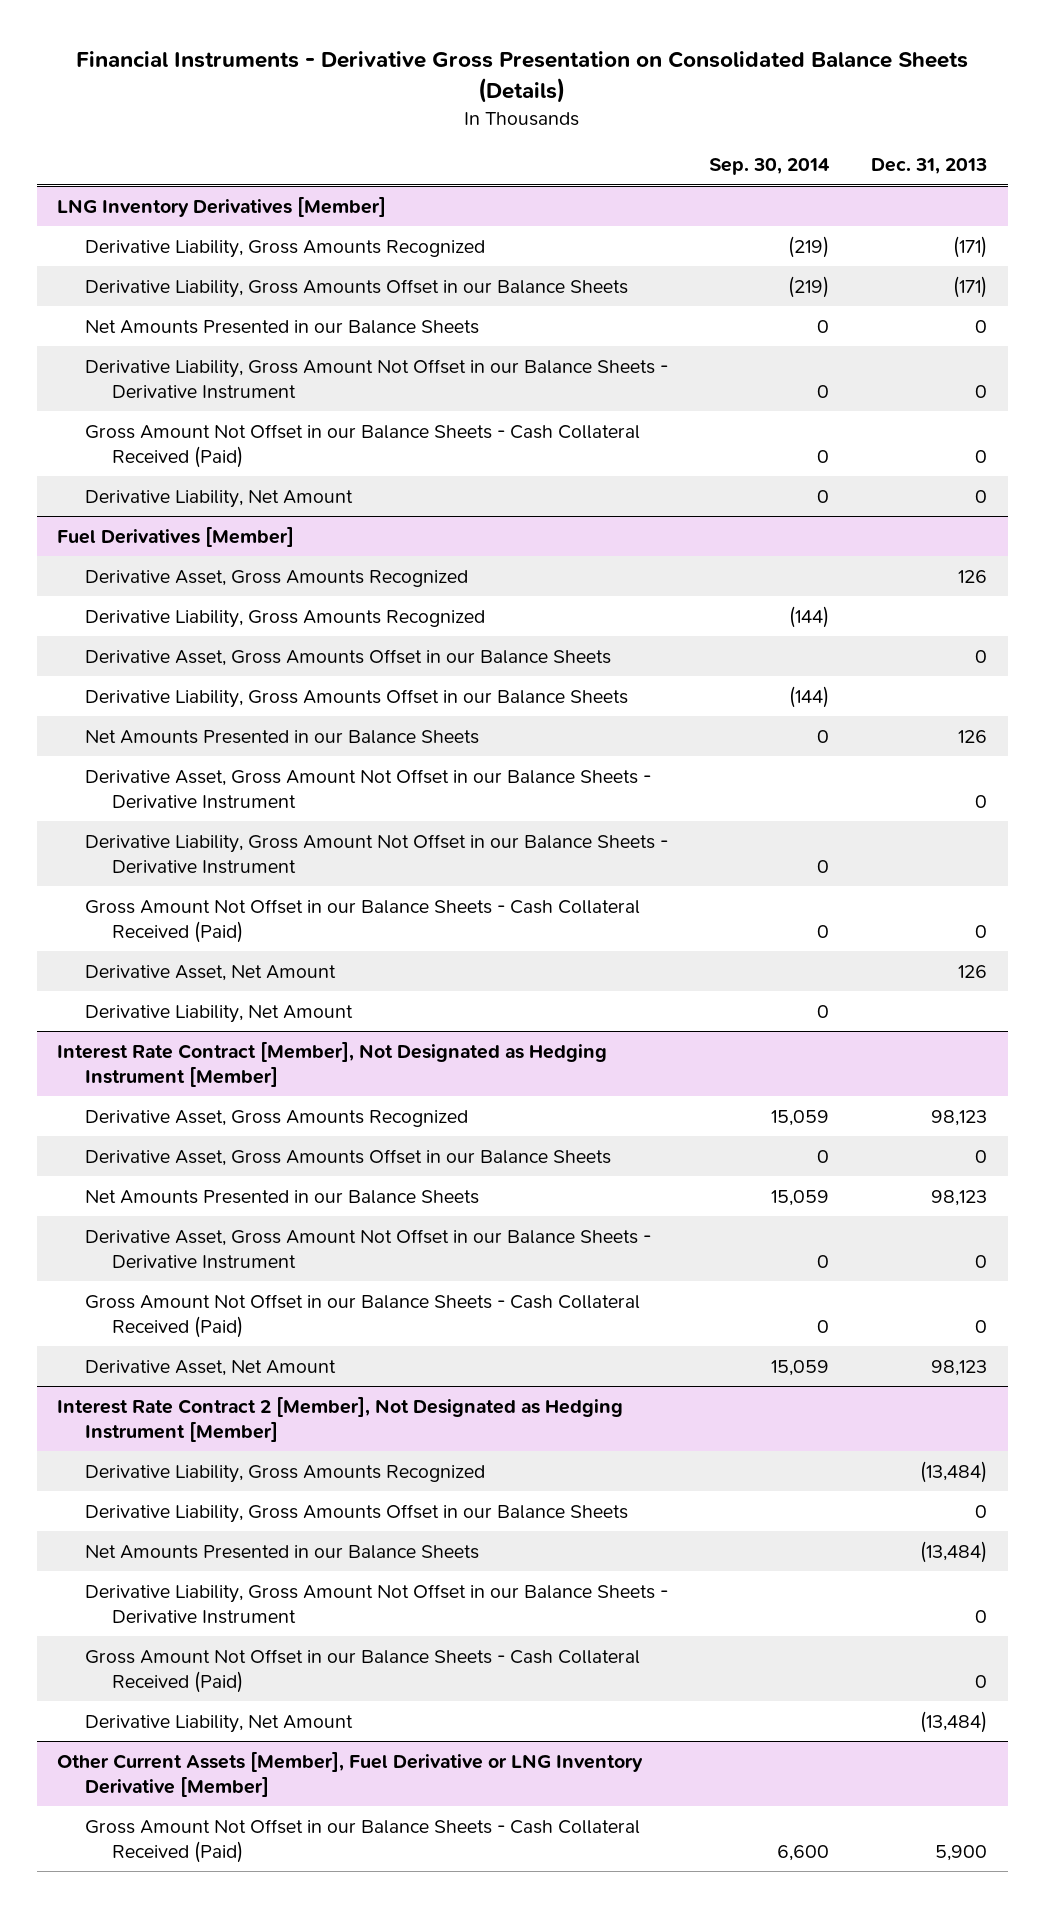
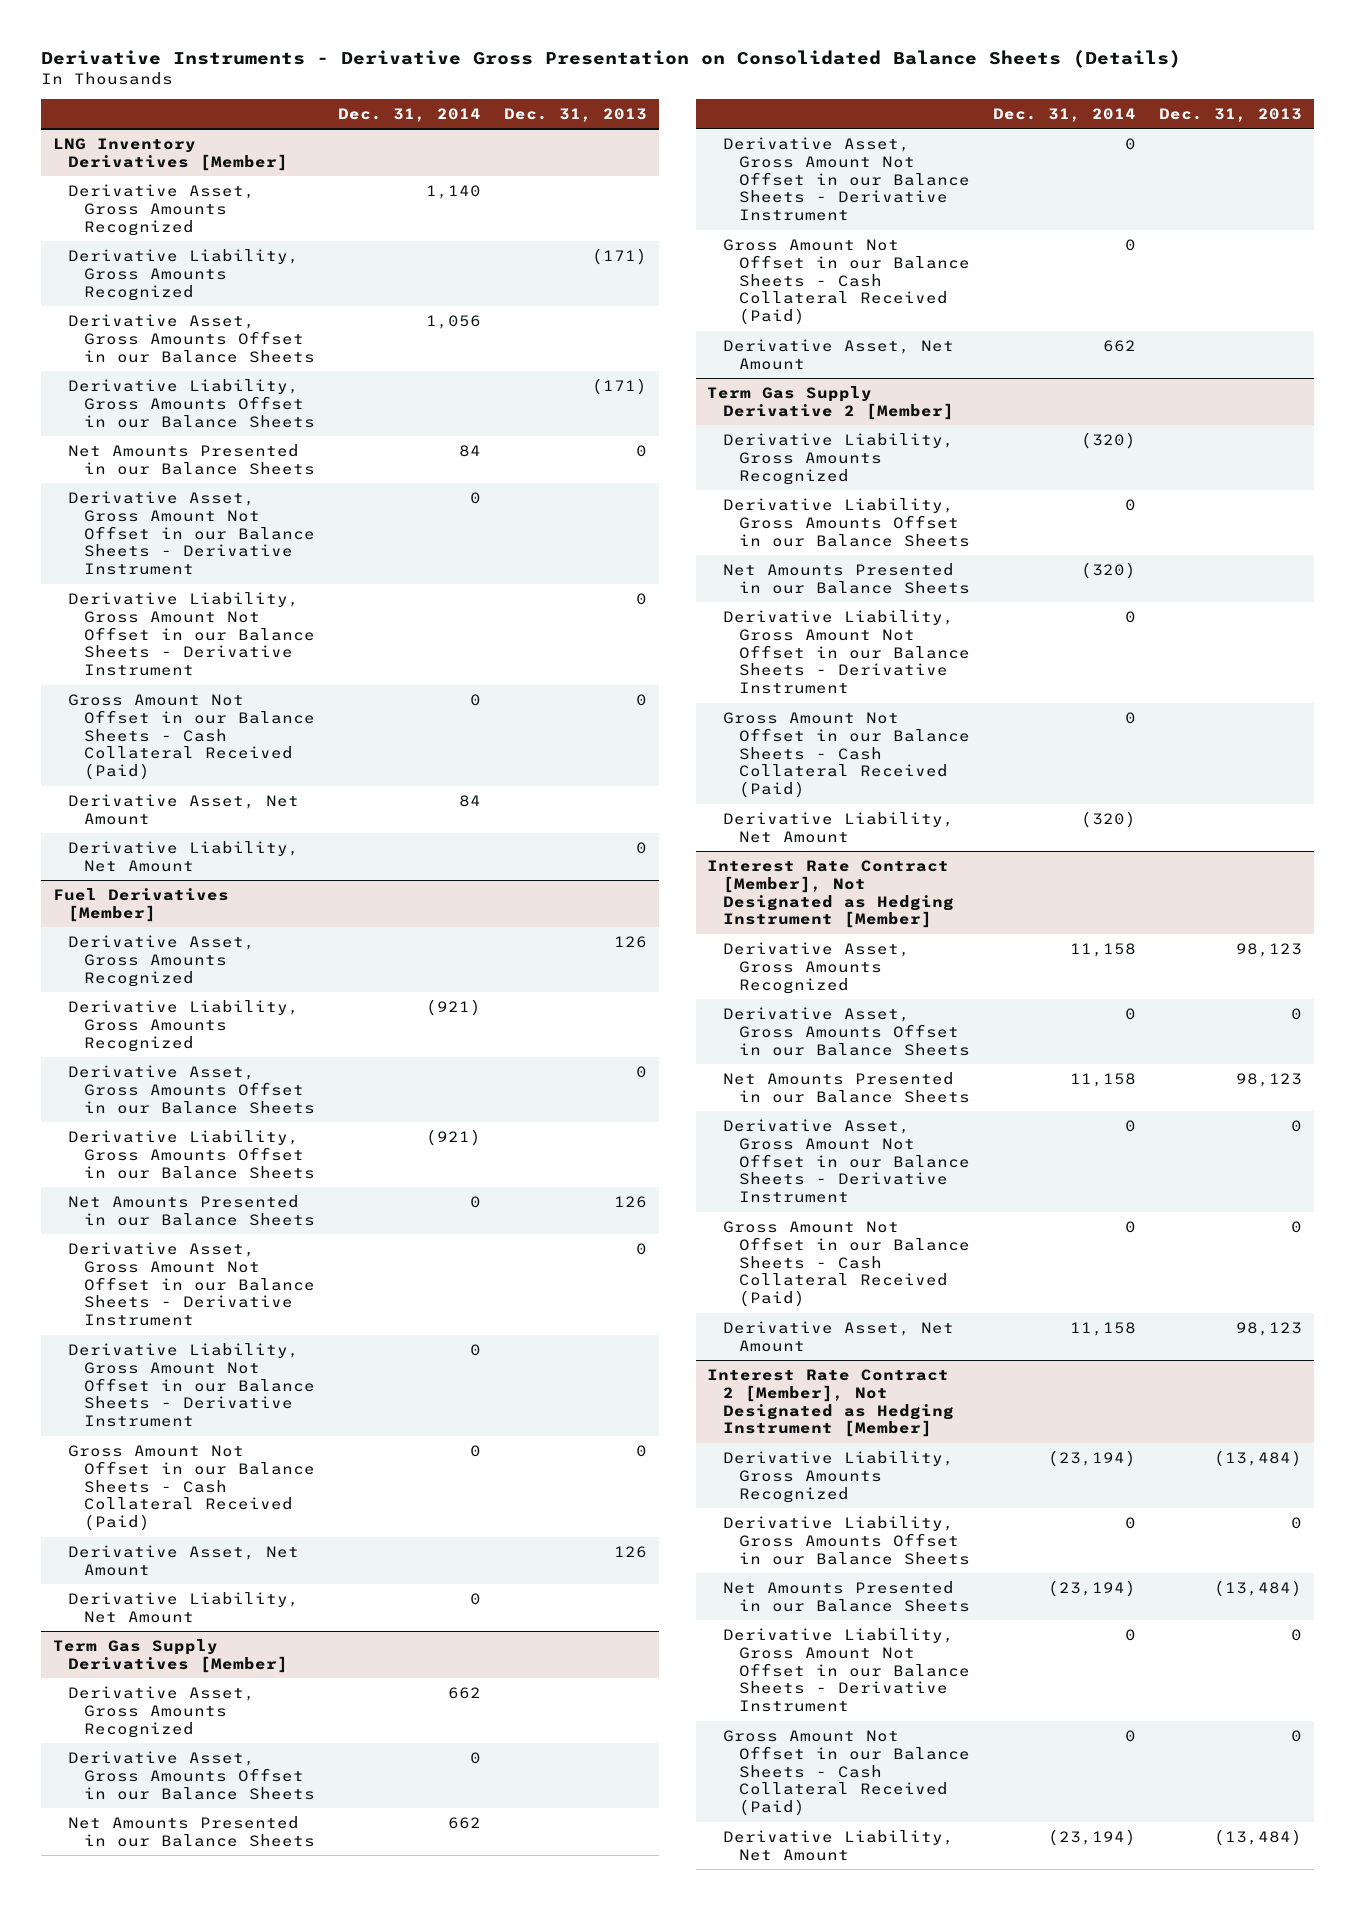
[76,51,969,104] Financial Instruments - Derivative Gross Presentation on Consolidated Balance Sheets (Details) -> [41,50,1182,69] Derivative Instruments - Derivative Gross Presentation on Consolidated Balance Sheets (Details)
[709,158,831,176] Sep. 30, 2014 -> none
none -> [338,108,482,123] Dec. 31, 2014
none -> [68,183,256,236] Derivative Asset, Gross Amounts Recognized
none -> [68,313,316,363] Derivative Asset, Gross Amounts Offset in our Balance Sheets
none -> [68,490,316,576] Derivative Asset, Gross Amount Not Offset in our Balance Sheets - Derivative Instrument
none -> [68,793,300,825] Derivative Asset, Net Amount
none -> [52,1638,289,1673] Term Gas Supply Derivatives [Member]
none -> [68,1685,256,1738] Derivative Asset, Gross Amounts Recognized
none -> [68,1750,316,1800] Derivative Asset, Gross Amounts Offset in our Balance Sheets
none -> [68,1815,316,1847] Net Amounts Presented in our Balance Sheets
none -> [723,136,971,222] Derivative Asset, Gross Amount Not Offset in our Balance Sheets - Derivative Instrument
none -> [723,238,971,326] Gross Amount Not Offset in our Balance Sheets - Cash Collateral Received (Paid)
none -> [723,338,955,370] Derivative Asset, Net Amount
none -> [707,385,955,420] Term Gas Supply Derivative 2 [Member]
none -> [723,432,955,485] Derivative Liability, Gross Amounts Recognized
none -> [723,497,971,547] Derivative Liability, Gross Amounts Offset in our Balance Sheets
none -> [723,562,971,594] Net Amounts Presented in our Balance Sheets
none -> [723,609,971,695] Derivative Liability, Gross Amount Not Offset in our Balance Sheets - Derivative Instrument
none -> [723,711,971,799] Gross Amount Not Offset in our Balance Sheets - Cash Collateral Received (Paid)
none -> [723,811,955,843] Derivative Liability, Net Amount
[57,1750,644,1797] Other Current Assets [Member], Fuel Derivative or LNG Inventory Derivative [Member] -> none
[84,1818,640,1863] Gross Amount Not Offset in our Balance Sheets - Cash Collateral Received (Paid) -> none

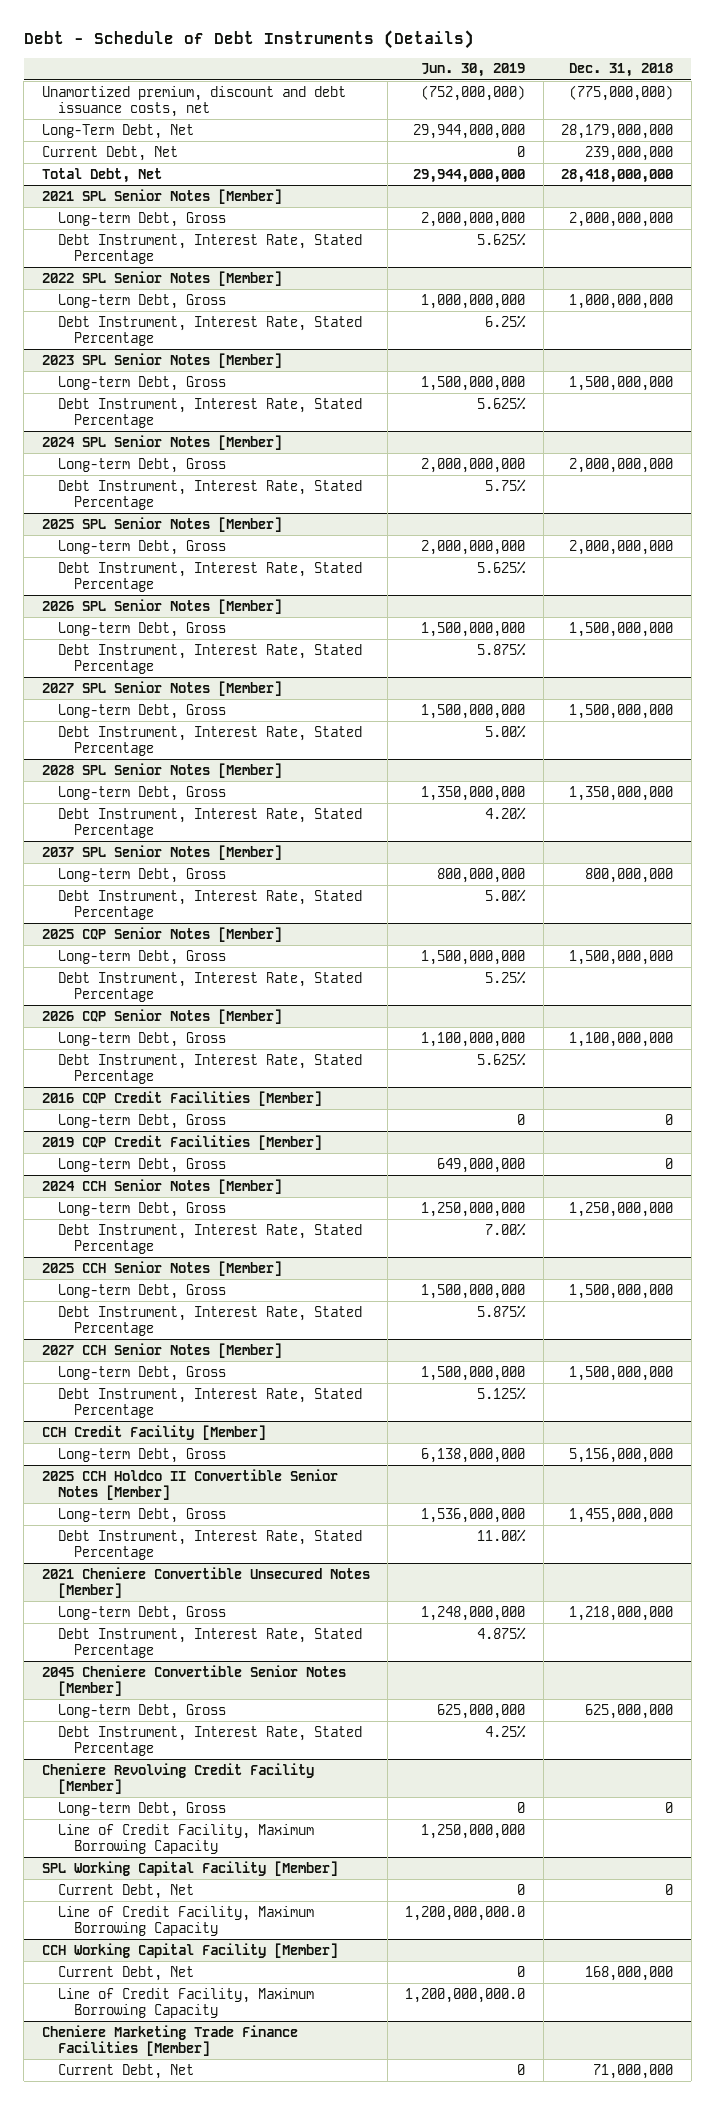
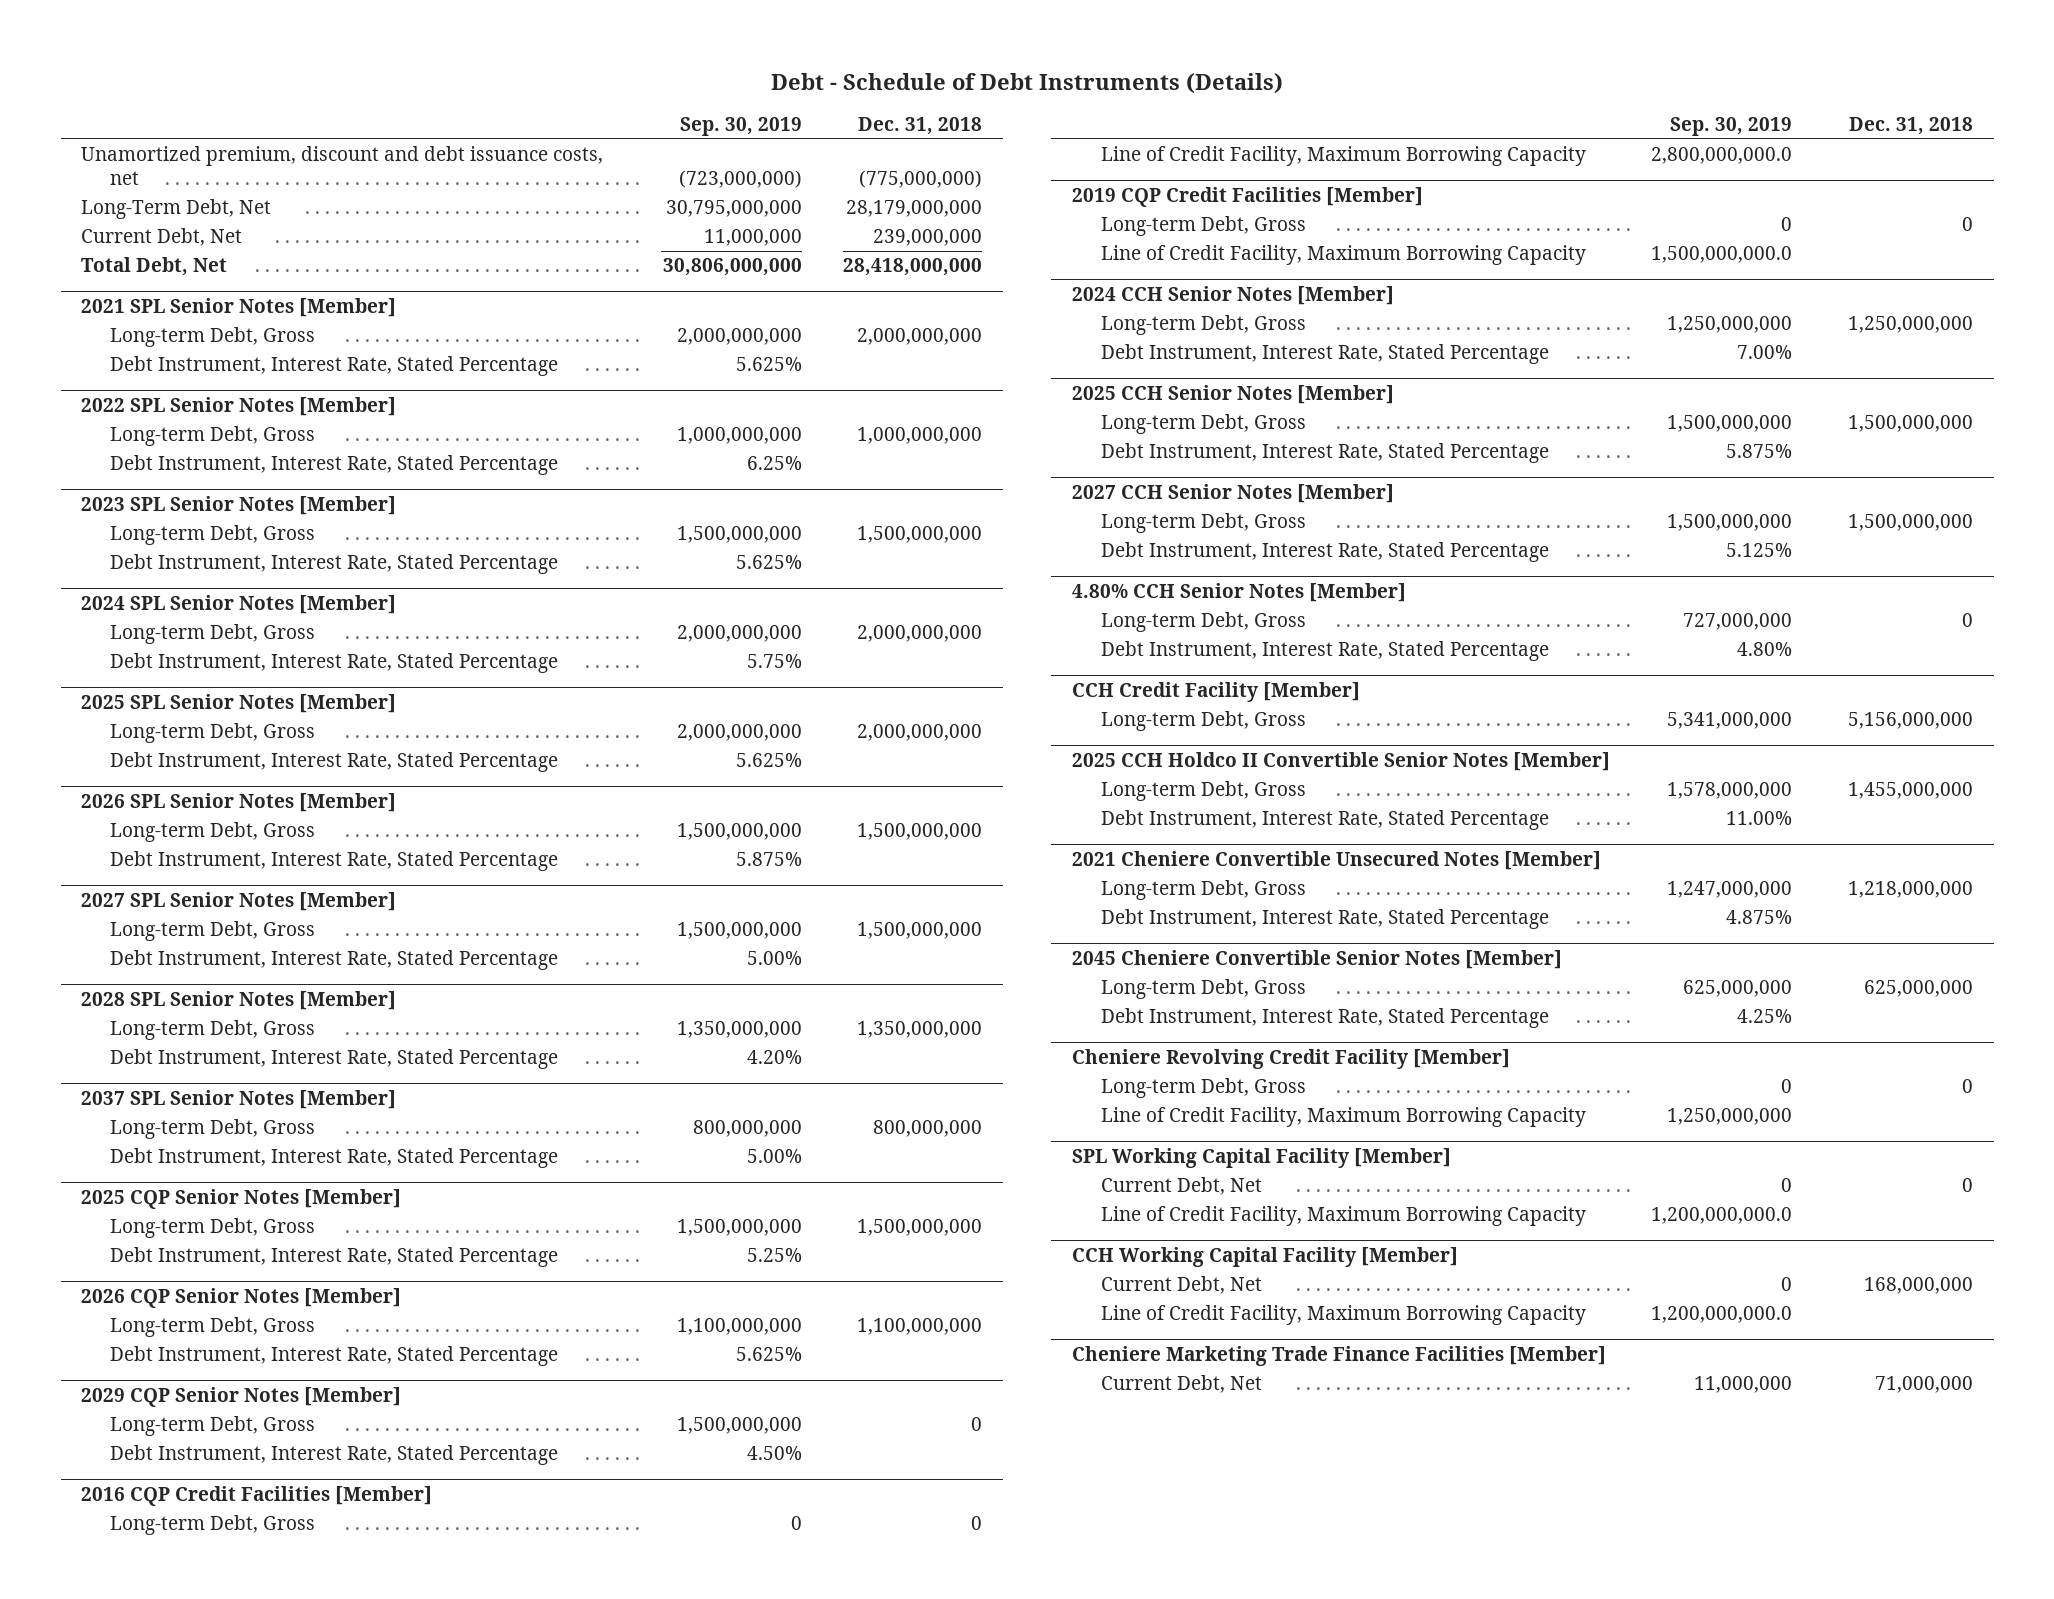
[421,63,526,78] Jun. 30, 2019 -> none
none -> [679,117,802,137] Sep. 30, 2019
none -> [81,1387,402,1408] 2029 CQP Senior Notes [Member]
none -> [109,1416,315,1437] Long-term Debt, Gross
none -> [109,1445,558,1466] Debt Instrument, Interest Rate, Stated Percentage
none -> [1100,146,1586,167] Line of Credit Facility, Maximum Borrowing Capacity
none -> [1100,245,1586,266] Line of Credit Facility, Maximum Borrowing Capacity
none -> [1071,583,1406,603] 4.80% CCH Senior Notes [Member]
none -> [1100,612,1306,633] Long-term Debt, Gross
none -> [1100,641,1549,662] Debt Instrument, Interest Rate, Stated Percentage

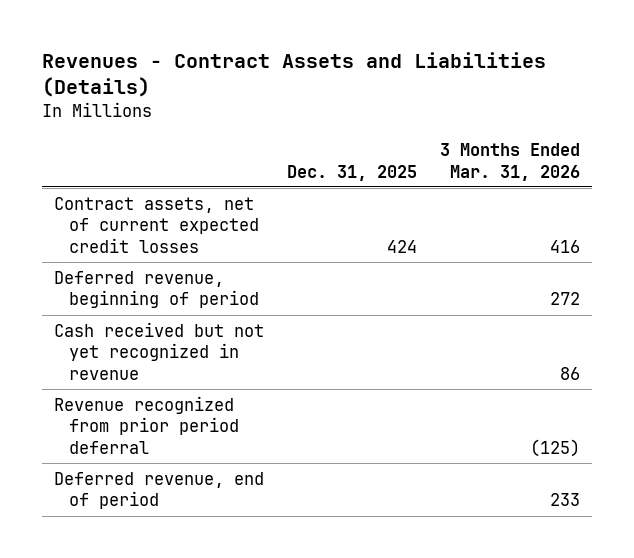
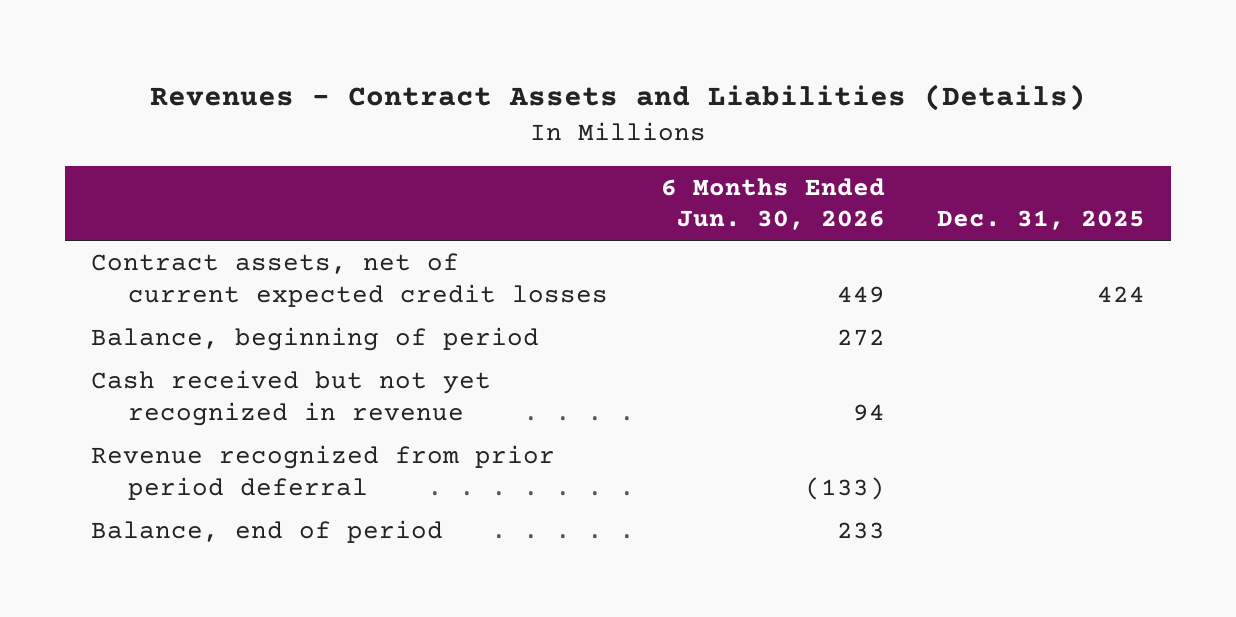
[440,142,581,181] 3 Months Ended Mar. 31, 2026 -> none
none -> [660,177,885,231] 6 Months Ended Jun. 30, 2026
[53,270,259,309] Deferred revenue, beginning of period -> [91,327,540,352] Balance, beginning of period
[53,471,264,510] Deferred revenue, end of period -> [91,520,444,544] Balance, end of period

